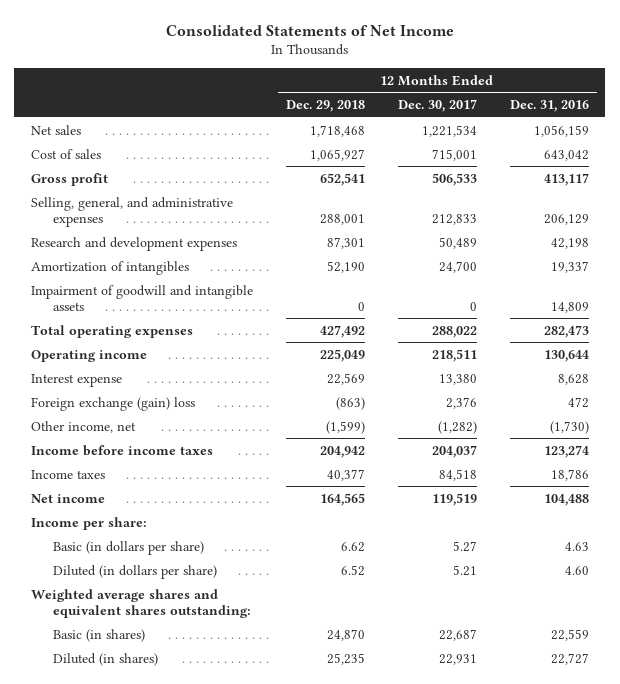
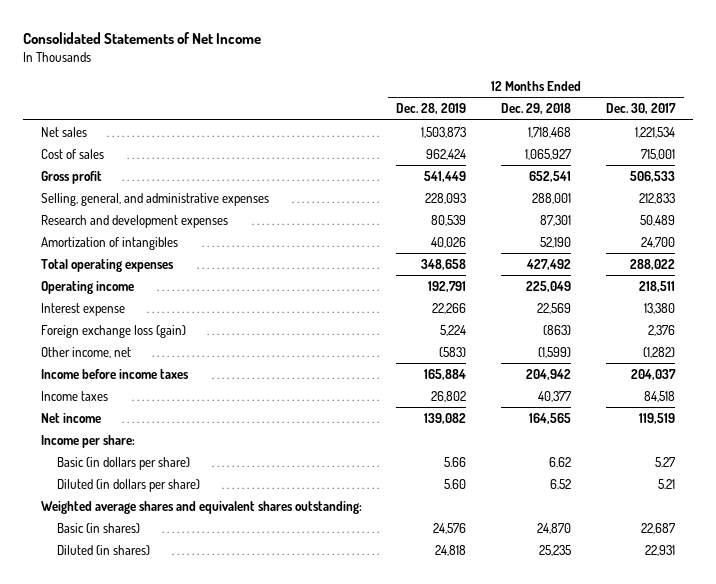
[509,100,589,113] Dec. 31, 2016 -> none
none -> [396,103,467,115] Dec. 28, 2019
[30,284,253,311] Impairment of goodwill and intangible assets -> none
[30,396,195,411] Foreign exchange (gain) loss -> [40,325,186,339] Foreign exchange loss (gain)

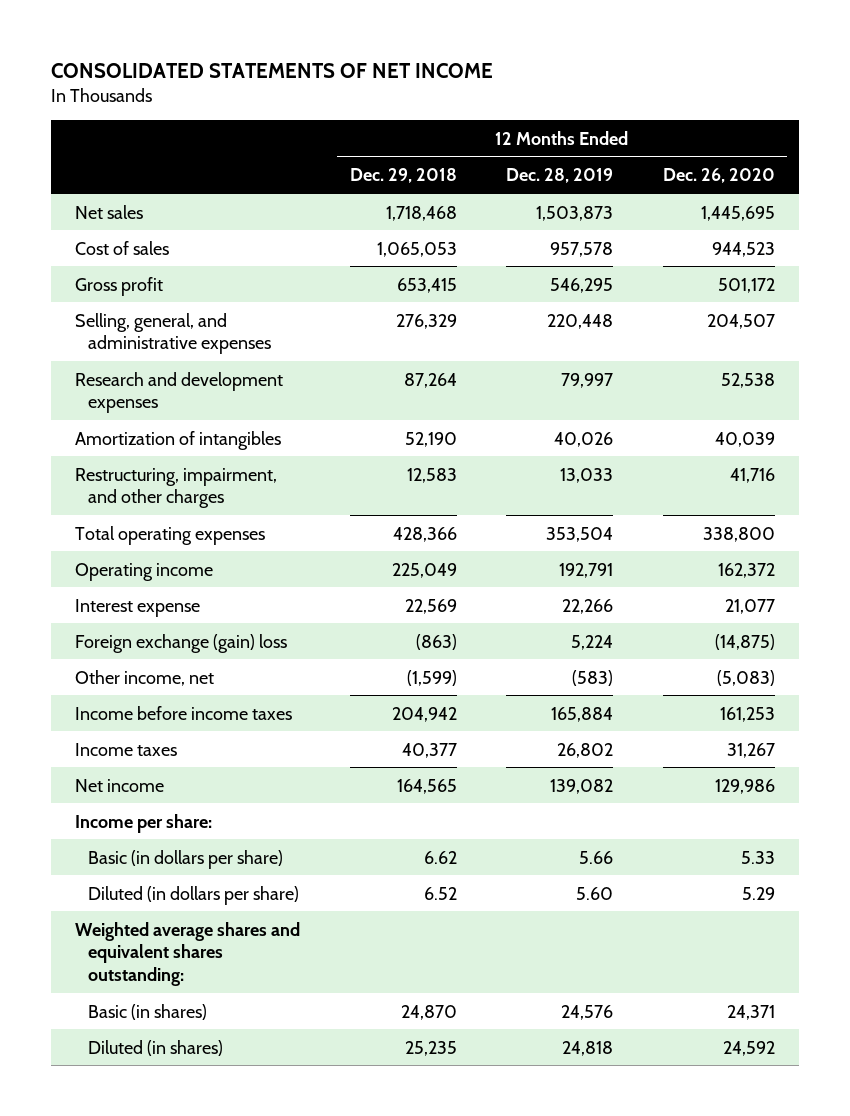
[23,31,262,44] Consolidated Statements of Net Income -> [50,63,493,79] CONSOLIDATED STATEMENTS OF NET INCOME
[606,103,677,115] Dec. 30, 2017 -> none
none -> [662,168,775,184] Dec. 26, 2020
[426,149,467,161] 962,424 -> [550,241,614,257] 957,578
[525,149,572,161] 1,065,927 -> [376,241,457,257] 1,065,053
[424,171,467,183] 541,449 -> [550,277,614,293] 546,295
[529,171,572,183] 652,541 -> [396,277,457,293] 653,415
[425,193,467,205] 228,093 -> [547,313,614,329] 220,448
[532,193,572,205] 288,001 -> [395,313,457,329] 276,329
[431,215,467,227] 80,539 -> [561,372,614,388] 79,997
[540,215,572,227] 87,301 -> [403,372,457,388] 87,264
none -> [75,467,278,509] Restructuring, impairment, and other charges
[421,259,467,271] 348,658 -> [546,526,614,542] 353,504
[526,259,572,271] 427,492 -> [392,526,457,542] 428,366
[40,325,186,339] Foreign exchange loss (gain) -> [75,633,288,653] Foreign exchange (gain) loss

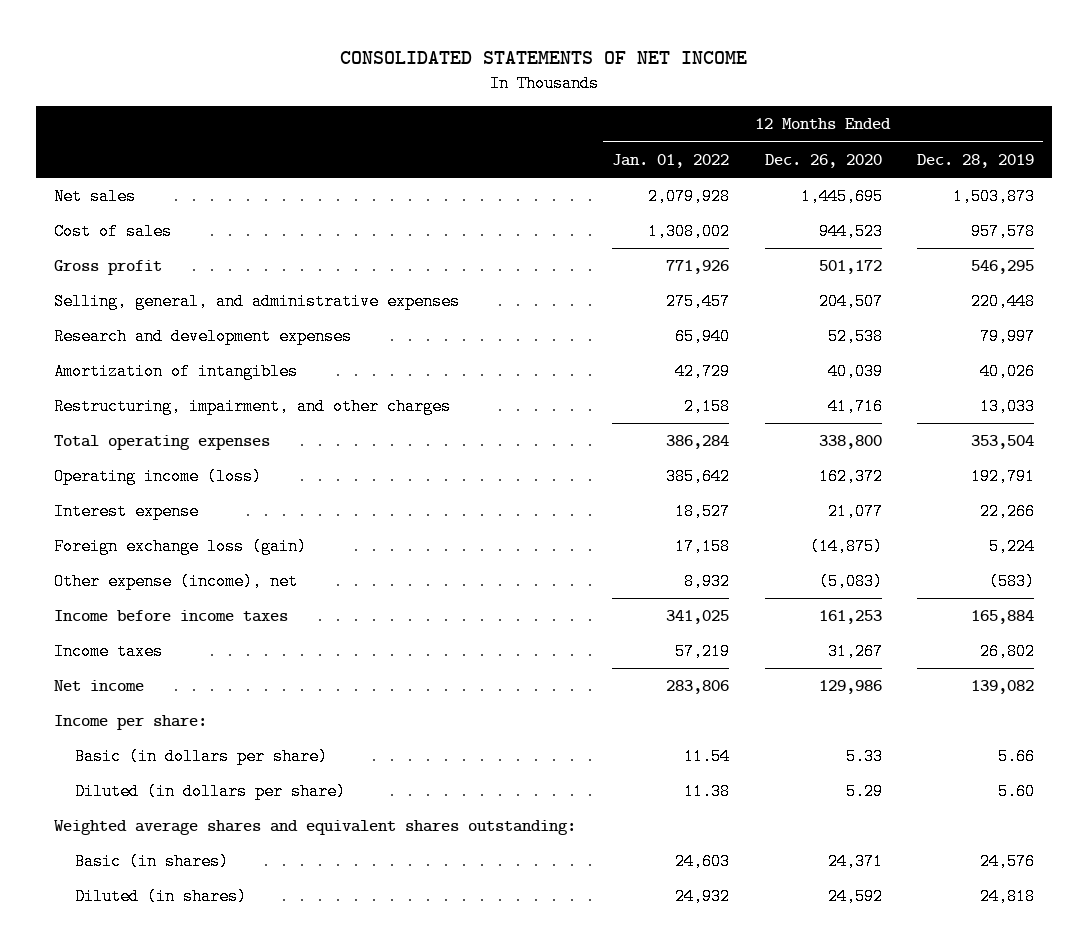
[349,168,457,184] Dec. 29, 2018 -> none
none -> [611,153,729,168] Jan. 01, 2022
[75,562,214,581] Operating income -> [54,468,263,486] Operating income (loss)
[75,633,288,653] Foreign exchange (gain) loss -> [54,538,308,556] Foreign exchange loss (gain)
[75,669,215,686] Other income, net -> [54,573,299,591] Other expense (income), net

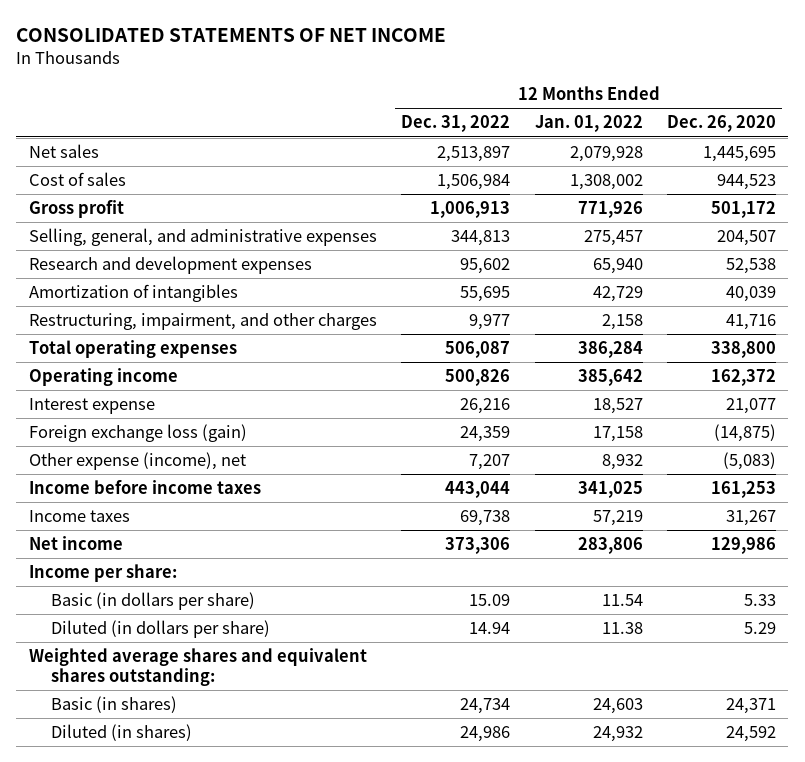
[917,153,1035,168] Dec. 28, 2019 -> none
none -> [401,115,511,133] Dec. 31, 2022
[54,468,263,486] Operating income (loss) -> [28,368,178,387] Operating income

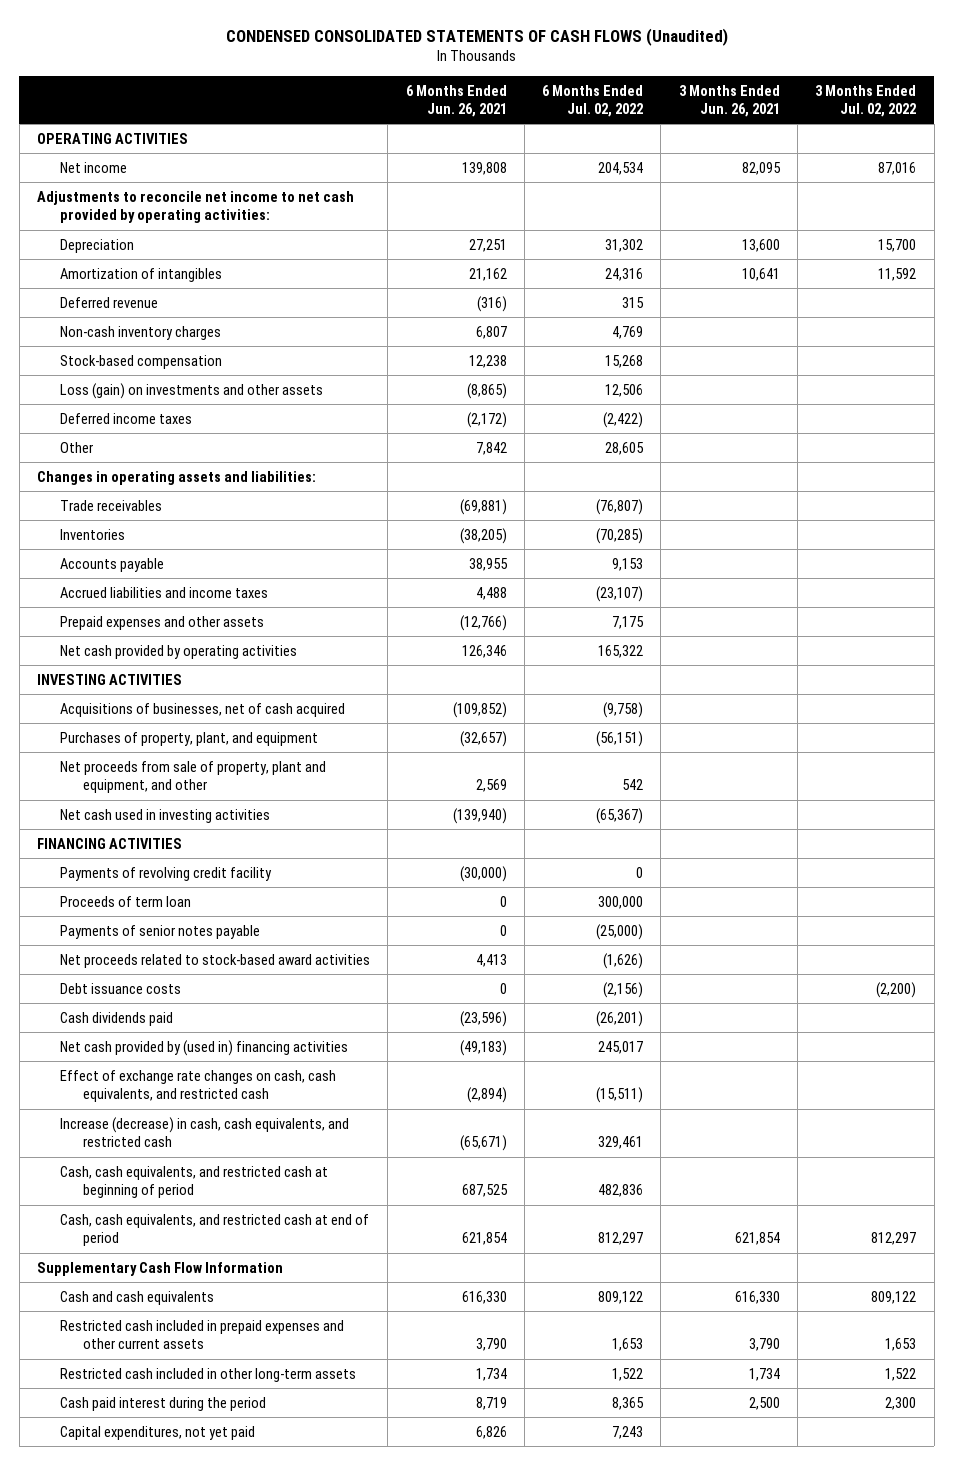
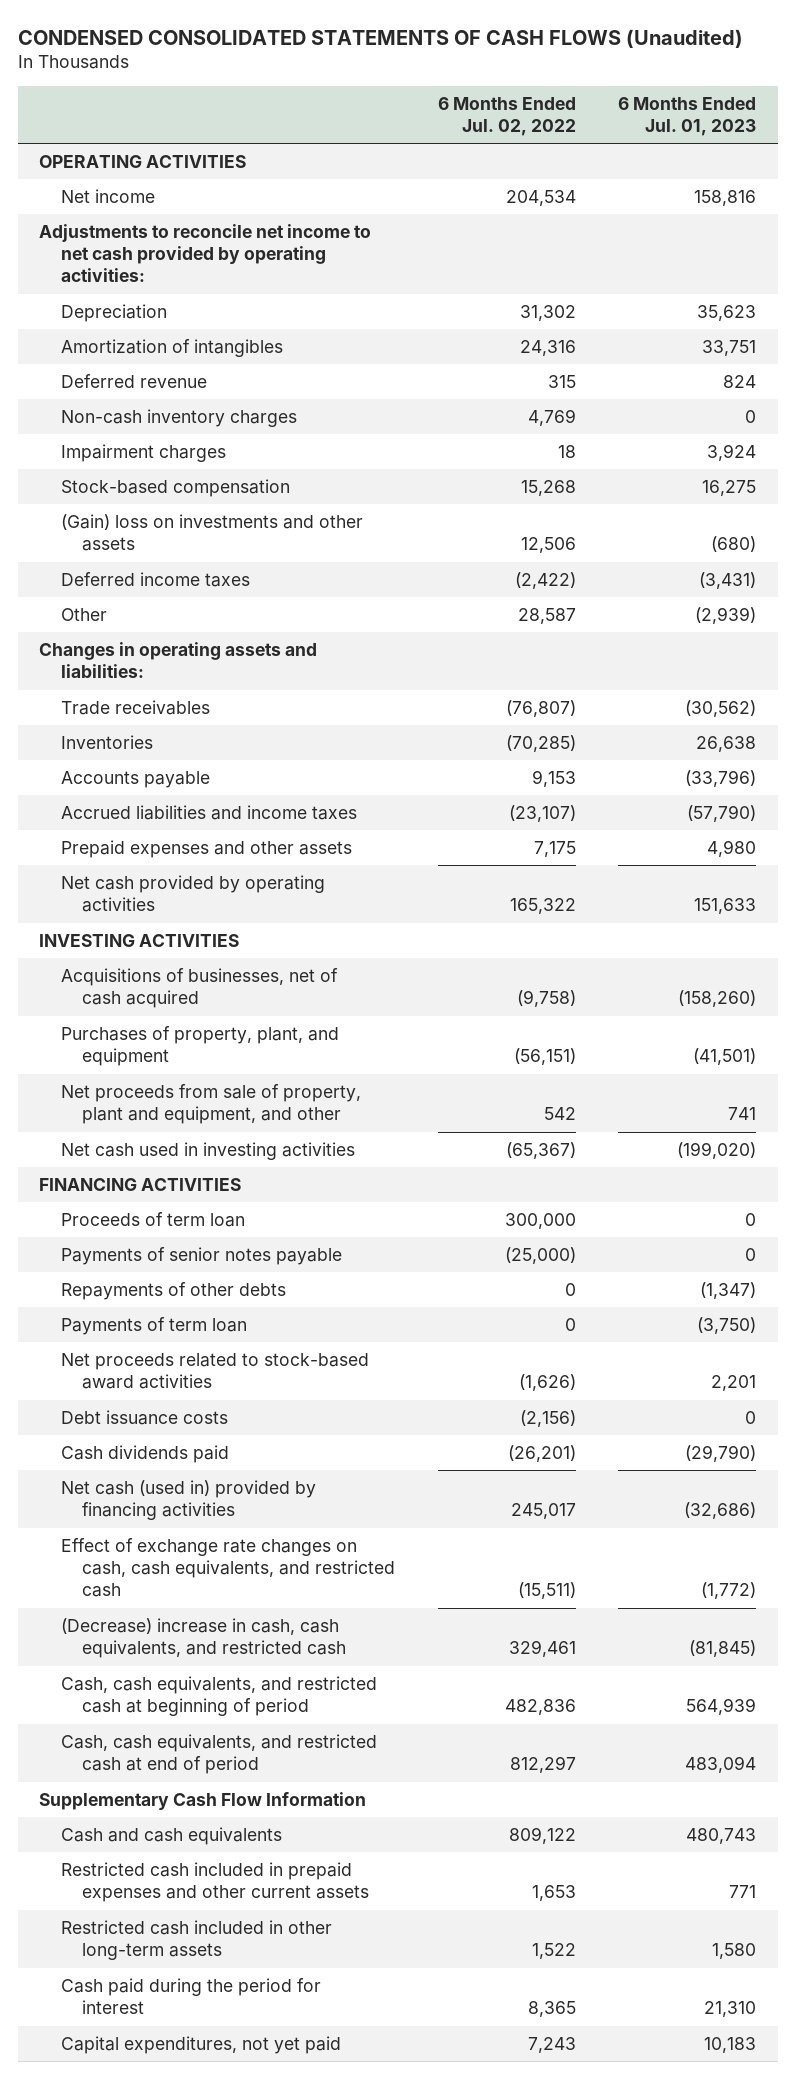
[405,84,507,117] 6 Months Ended Jun. 26, 2021 -> none
[678,84,780,117] 3 Months Ended Jun. 26, 2021 -> none
[815,84,917,117] 3 Months Ended Jul. 02, 2022 -> none
none -> [618,96,757,136] 6 Months Ended Jul. 01, 2023
none -> [60,444,226,463] Impairment charges
[59,382,323,399] Loss (gain) on investments and other assets -> [60,514,363,552] (Gain) loss on investments and other assets
[605,441,645,455] 28,605 -> [517,608,576,625] 28,587
[59,866,272,881] Payments of revolving credit facility -> none
none -> [60,1282,286,1301] Repayments of other debts
none -> [60,1317,247,1336] Payments of term loan
[59,1039,348,1056] Net cash provided by (used in) financing activities -> [60,1480,316,1521] Net cash (used in) provided by financing activities
[59,1116,349,1148] Increase (decrease) in cash, cash equivalents, and restricted cash -> [60,1618,347,1659] (Decrease) increase in cash, cash equivalents, and restricted cash
[59,1396,266,1411] Cash paid interest during the period -> [60,1978,321,2015] Cash paid during the period for interest

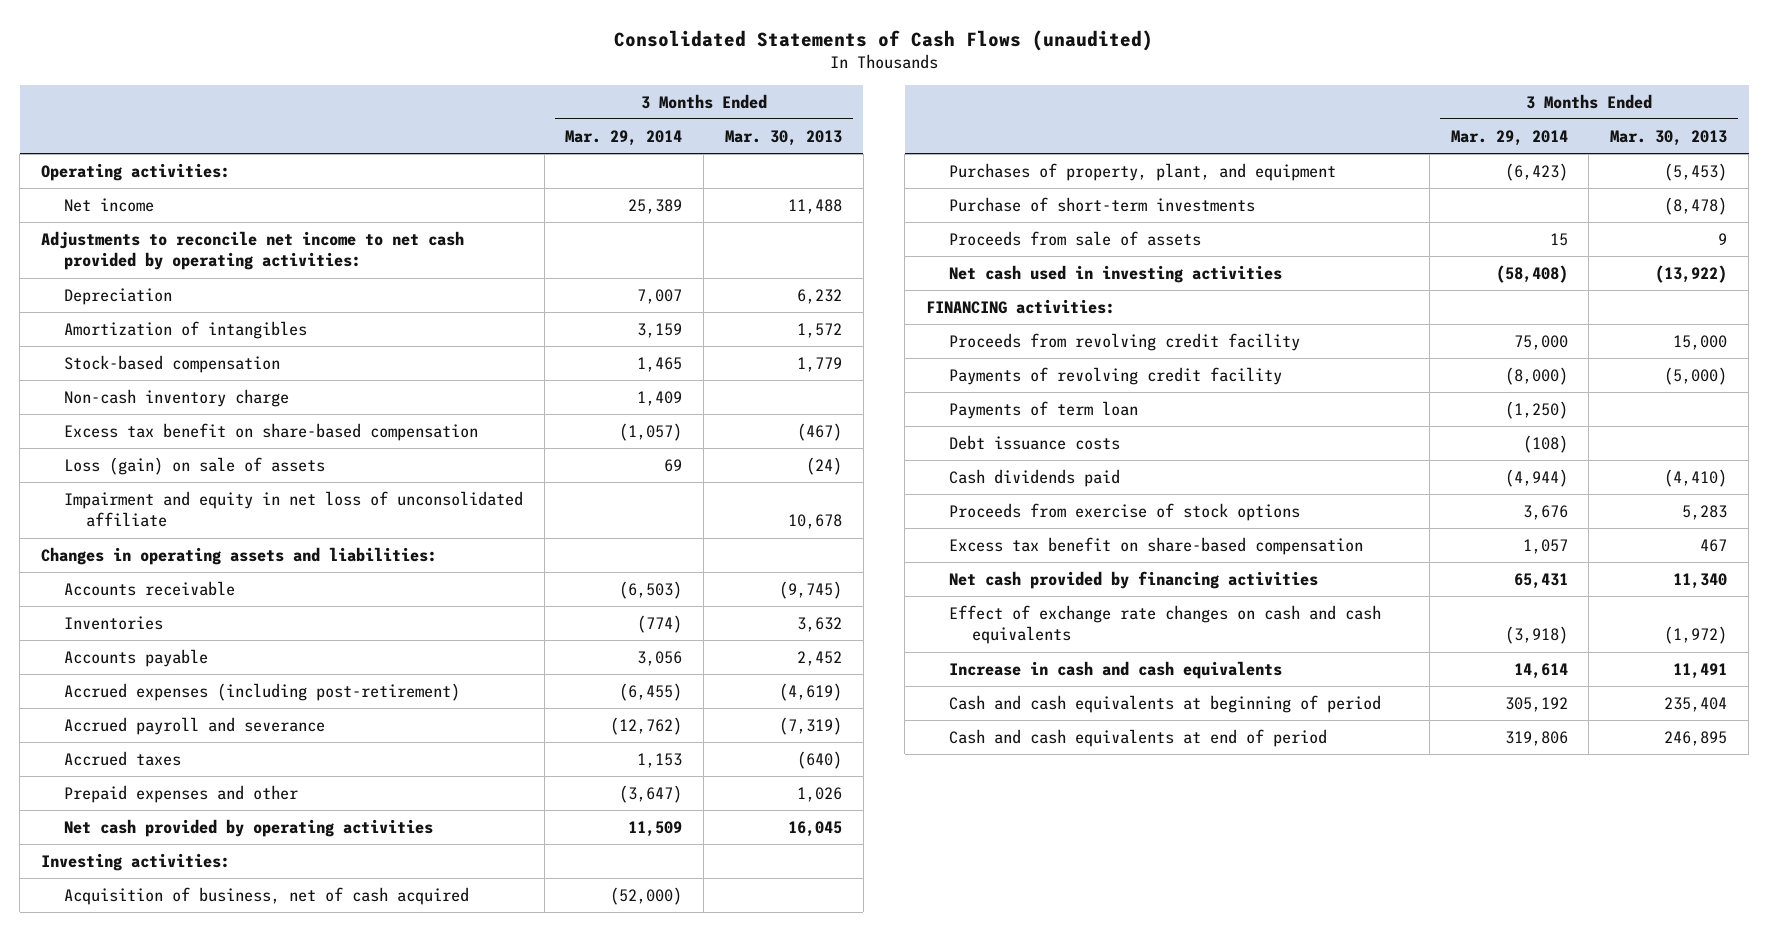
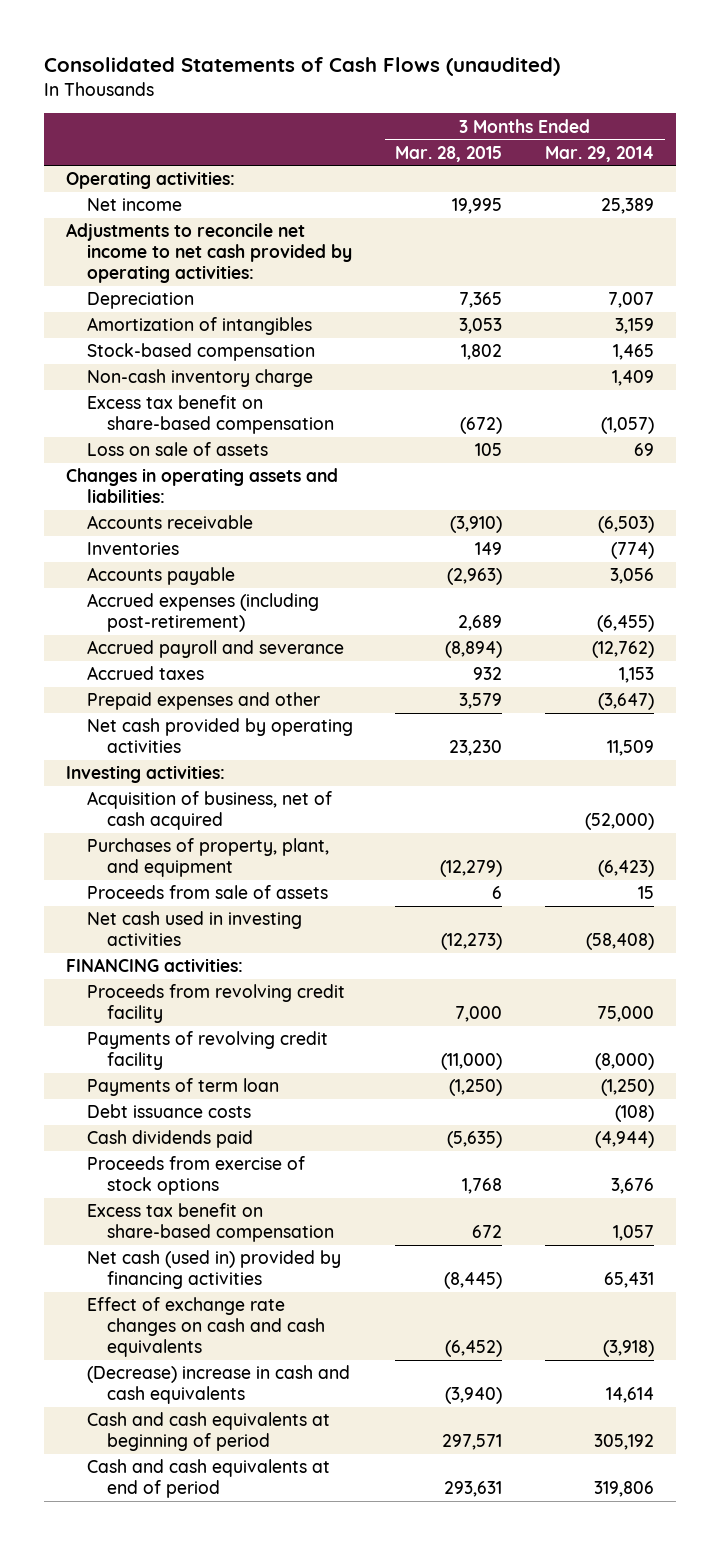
[725,129,843,146] Mar. 30, 2013 -> none
none -> [395,145,503,162] Mar. 28, 2015
[63,490,523,528] Impairment and equity in net loss of unconsolidated affiliate -> none
[63,456,325,475] Loss (gain) on sale of assets -> [86,442,268,457] Loss on sale of assets
[948,196,1255,212] Purchase of short-term investments -> none
[948,570,1318,589] Net cash provided by financing activities -> [86,1250,341,1290] Net cash (used in) provided by financing activities
[948,660,1282,679] Increase in cash and cash equivalents -> [86,1365,350,1405] (Decrease) increase in cash and cash equivalents

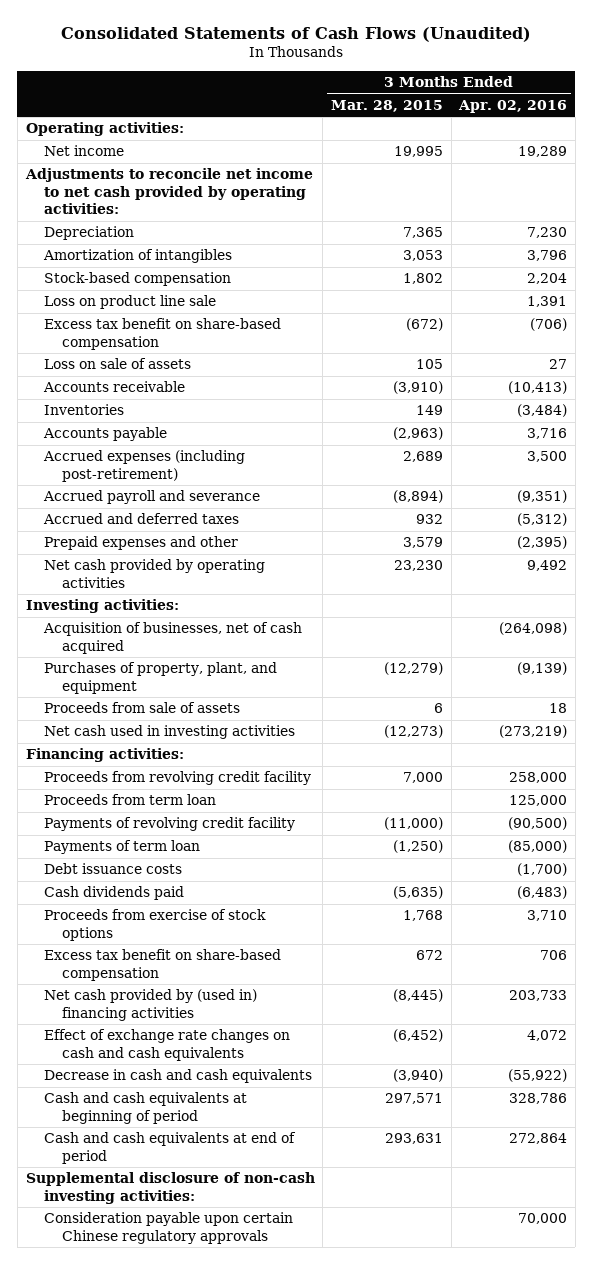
[44,56,561,76] Consolidated Statements of Cash Flows (unaudited) -> [61,26,532,42] Consolidated Statements of Cash Flows (Unaudited)
[545,145,655,162] Mar. 29, 2014 -> none
none -> [458,99,568,113] Apr. 02, 2016
[86,369,313,388] Non-cash inventory charge -> none
none -> [43,295,216,310] Loss on product line sale
[65,468,338,504] Changes in operating assets and liabilities: -> none
[86,666,204,681] Accrued taxes -> [42,513,239,525] Accrued and deferred taxes
[86,791,332,831] Acquisition of business, net of cash acquired -> [42,622,302,654] Acquisition of businesses, net of cash acquired
[65,958,243,973] FINANCING activities: -> [25,748,184,763] Financing activities:
none -> [43,794,216,806] Proceeds from term loan
[86,1250,341,1290] Net cash (used in) provided by financing activities -> [43,989,257,1021] Net cash provided by (used in) financing activities
[86,1365,350,1405] (Decrease) increase in cash and cash equivalents -> [43,1069,312,1084] Decrease in cash and cash equivalents
none -> [25,1172,315,1204] Supplemental disclosure of non-cash investing activities:
none -> [43,1212,293,1244] Consideration payable upon certain Chinese regulatory approvals

